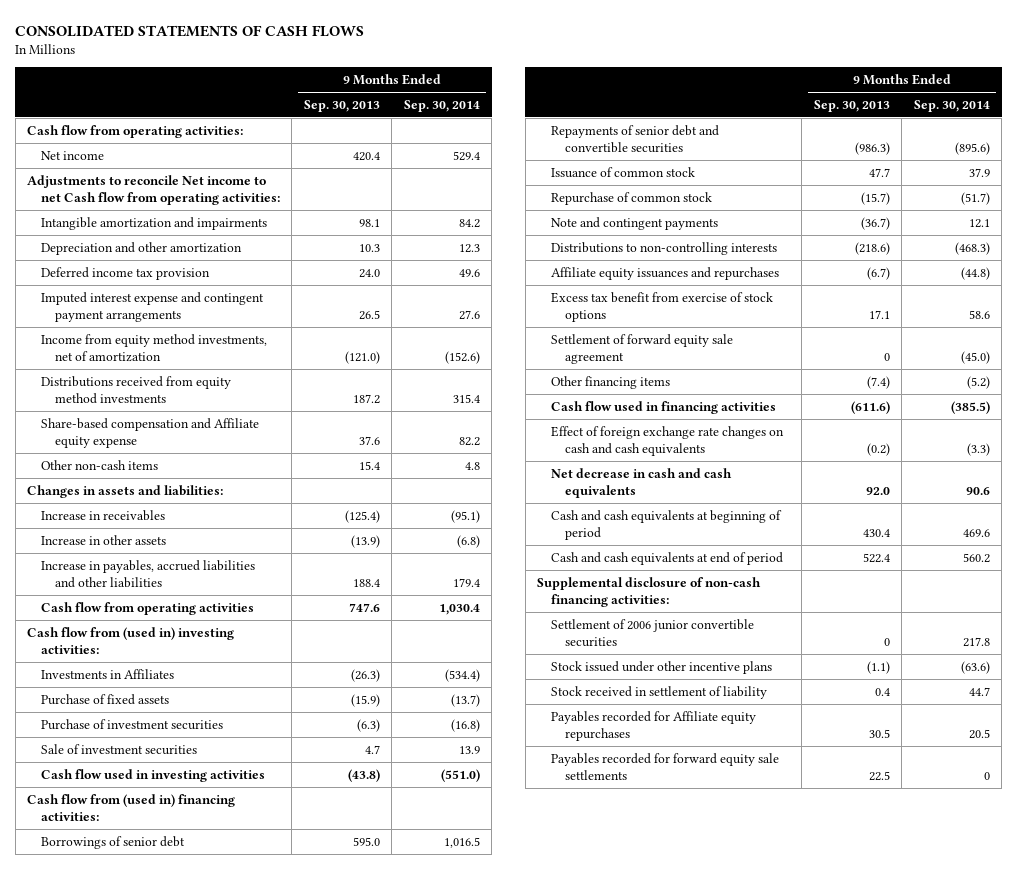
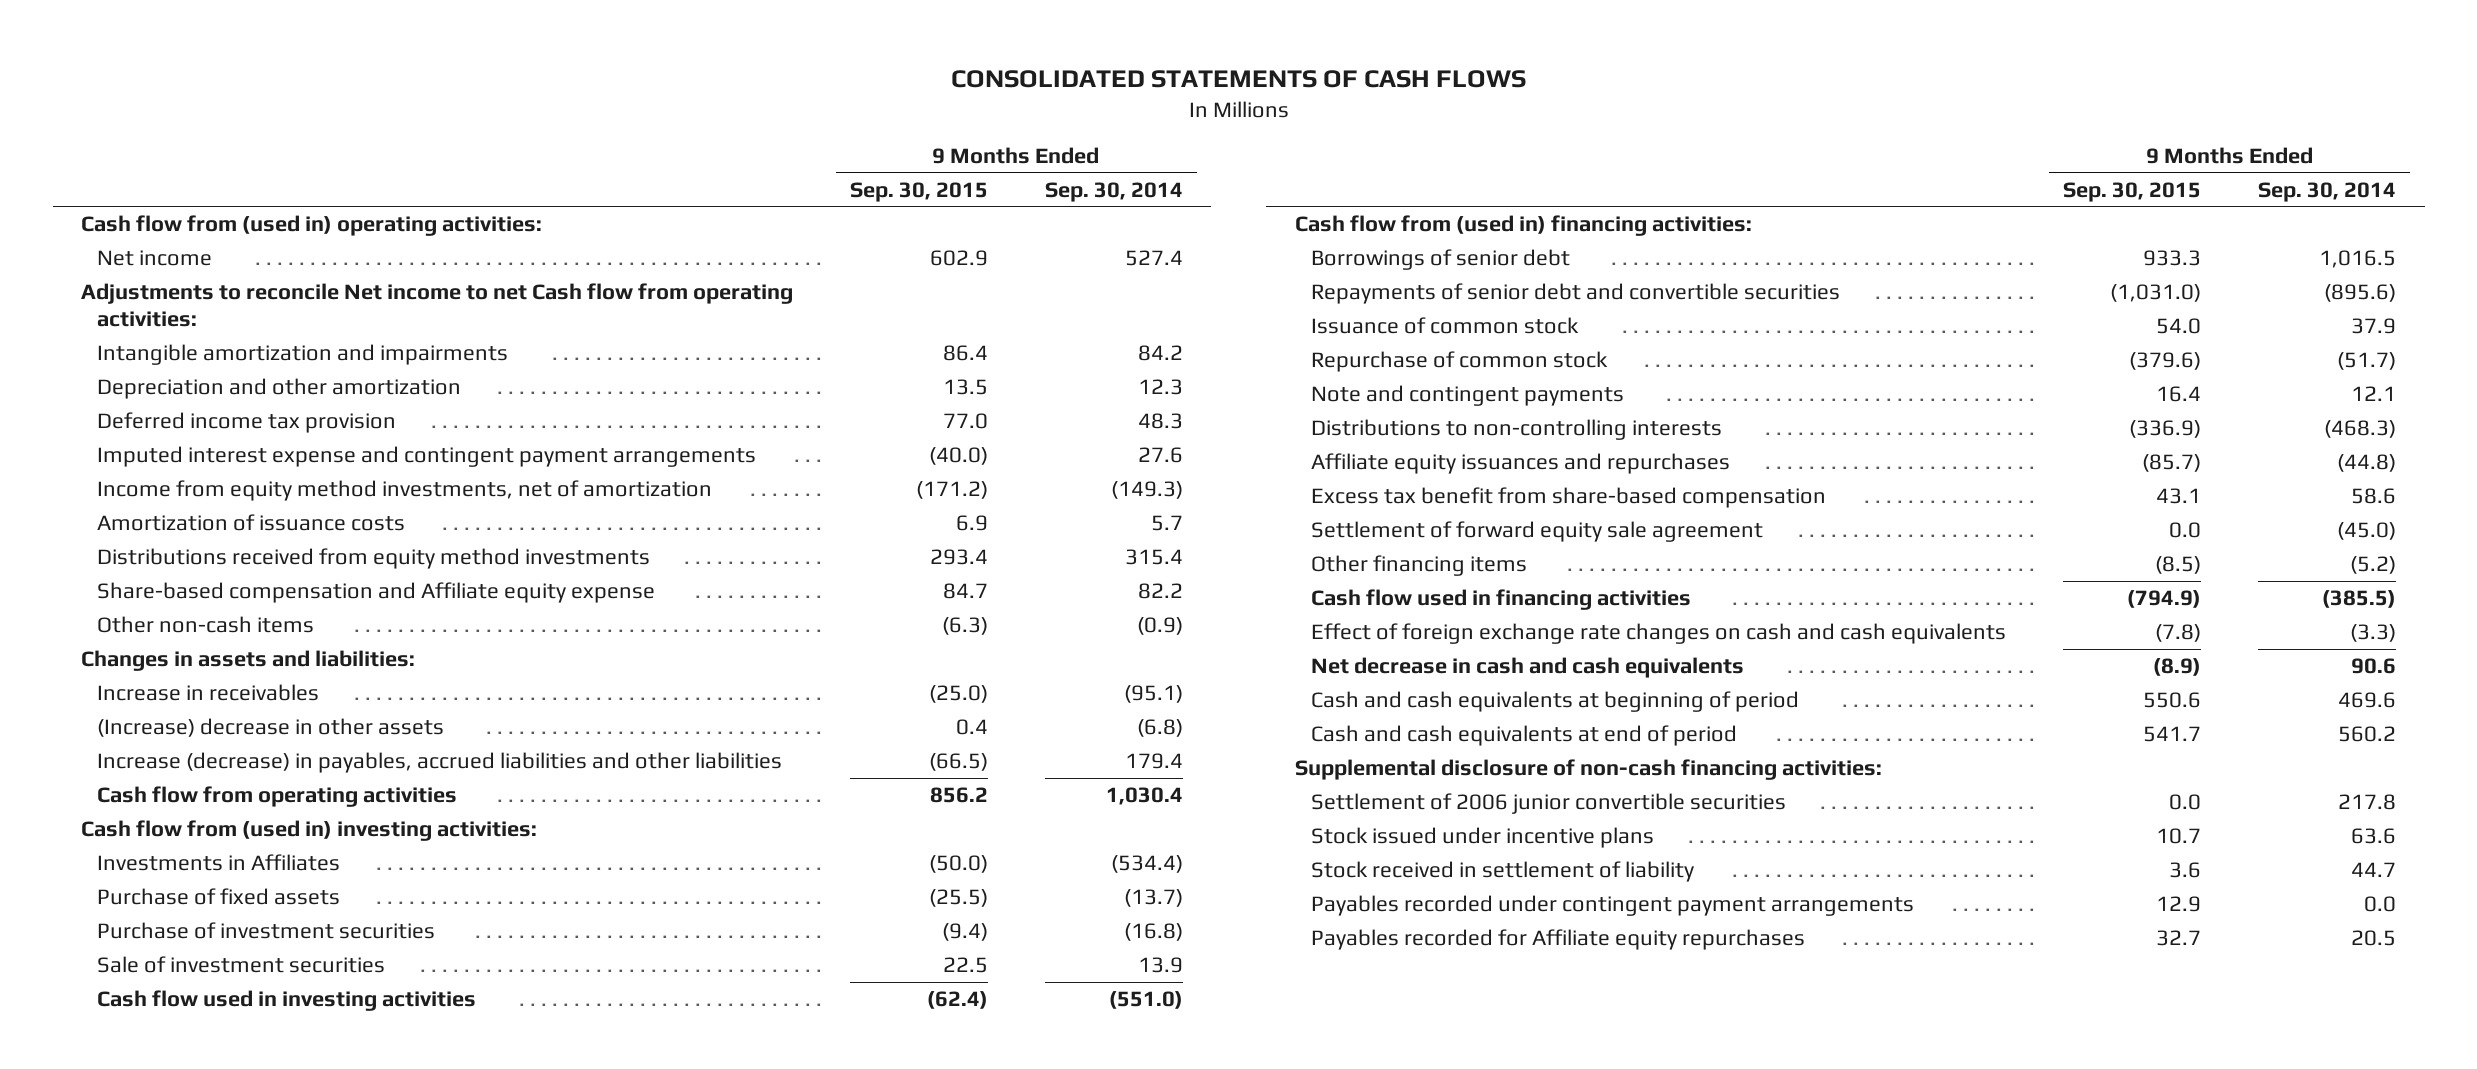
[303,99,380,112] Sep. 30, 2013 -> none
none -> [849,181,988,202] Sep. 30, 2015
[27,124,244,138] Cash flow from operating activities: -> [81,215,543,237] Cash flow from (used in) operating activities:
[452,150,480,161] 529.4 -> [1124,250,1183,267] 527.4
[458,268,480,277] 49.6 -> [1137,413,1183,430] 48.3
[444,350,480,364] (152.6) -> [1110,481,1183,500] (149.3)
none -> [97,514,406,532] Amortization of issuance costs
[464,461,480,470] 4.8 -> [1136,617,1183,636] (0.9)
[41,534,167,545] Increase in other assets -> [97,718,445,738] (Increase) decrease in other assets
[41,559,256,588] Increase in payables, accrued liabilities and other liabilities -> [97,752,783,774] Increase (decrease) in payables, accrued liabilities and other liabilities
[551,291,774,322] Excess tax benefit from exercise of stock options -> [1310,487,1826,509] Excess tax benefit from share-based compensation
[551,660,773,674] Stock issued under other incentive plans -> [1310,827,1654,849] Stock issued under incentive plans
[960,660,990,674] (63.6) -> [2351,828,2397,845] 63.6
none -> [1310,895,1914,917] Payables recorded under contingent payment arrangements
[551,752,780,780] Payables recorded for forward equity sale settlements -> none

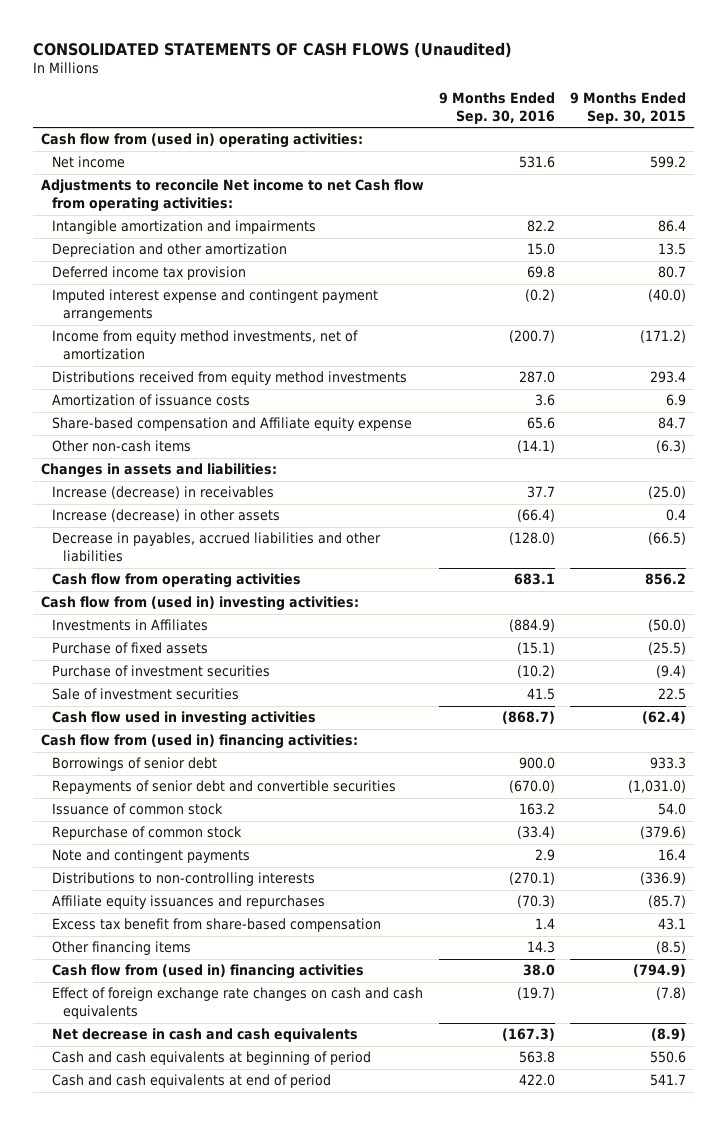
[950,69,1526,88] CONSOLIDATED STATEMENTS OF CASH FLOWS -> [33,41,513,58] CONSOLIDATED STATEMENTS OF CASH FLOWS (Unaudited)
[1044,181,1183,202] Sep. 30, 2014 -> none
none -> [439,92,556,124] 9 Months Ended Sep. 30, 2016
[929,250,988,267] 602.9 -> [650,156,687,169] 599.2
[942,413,988,430] 77.0 -> [658,266,687,279] 80.7
[97,514,406,532] Amortization of issuance costs -> [51,394,250,407] Amortization of issuance costs
[97,684,320,702] Increase in receivables -> [51,486,274,500] Increase (decrease) in receivables
[97,718,445,738] (Increase) decrease in other assets -> [51,509,280,523] Increase (decrease) in other assets
[97,752,783,774] Increase (decrease) in payables, accrued liabilities and other liabilities -> [51,532,381,563] Decrease in payables, accrued liabilities and other liabilities
[1310,521,1763,543] Settlement of forward equity sale agreement -> none
[1310,589,1691,611] Cash flow used in financing activities -> [51,964,364,980] Cash flow from (used in) financing activities
[1294,759,1882,781] Supplemental disclosure of non-cash financing activities: -> none
[1310,793,1786,815] Settlement of 2006 junior convertible securities -> none
[1310,827,1654,849] Stock issued under incentive plans -> none
[1310,861,1694,883] Stock received in settlement of liability -> none
[1310,895,1914,917] Payables recorded under contingent payment arrangements -> none
[1310,929,1805,951] Payables recorded for Affiliate equity repurchases -> none

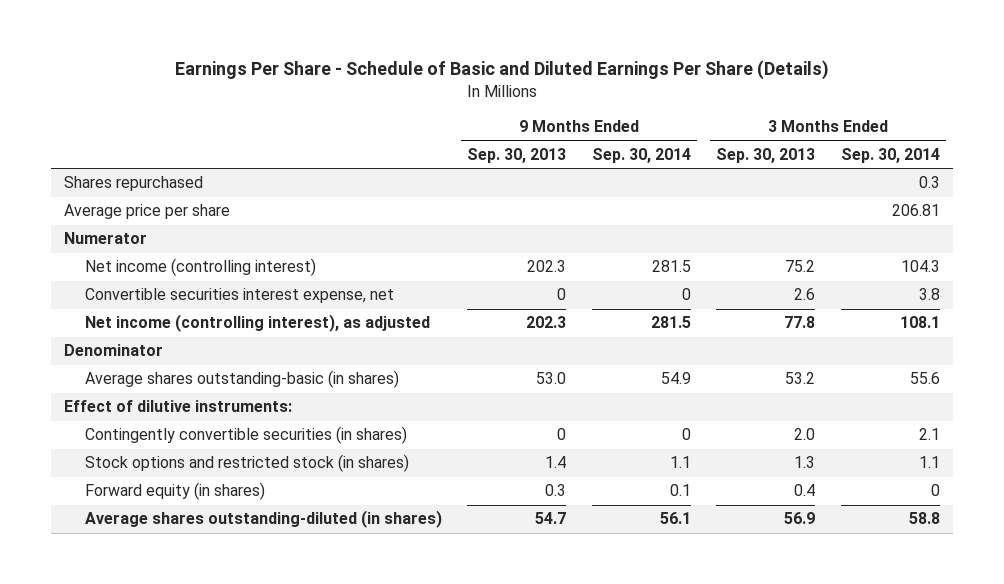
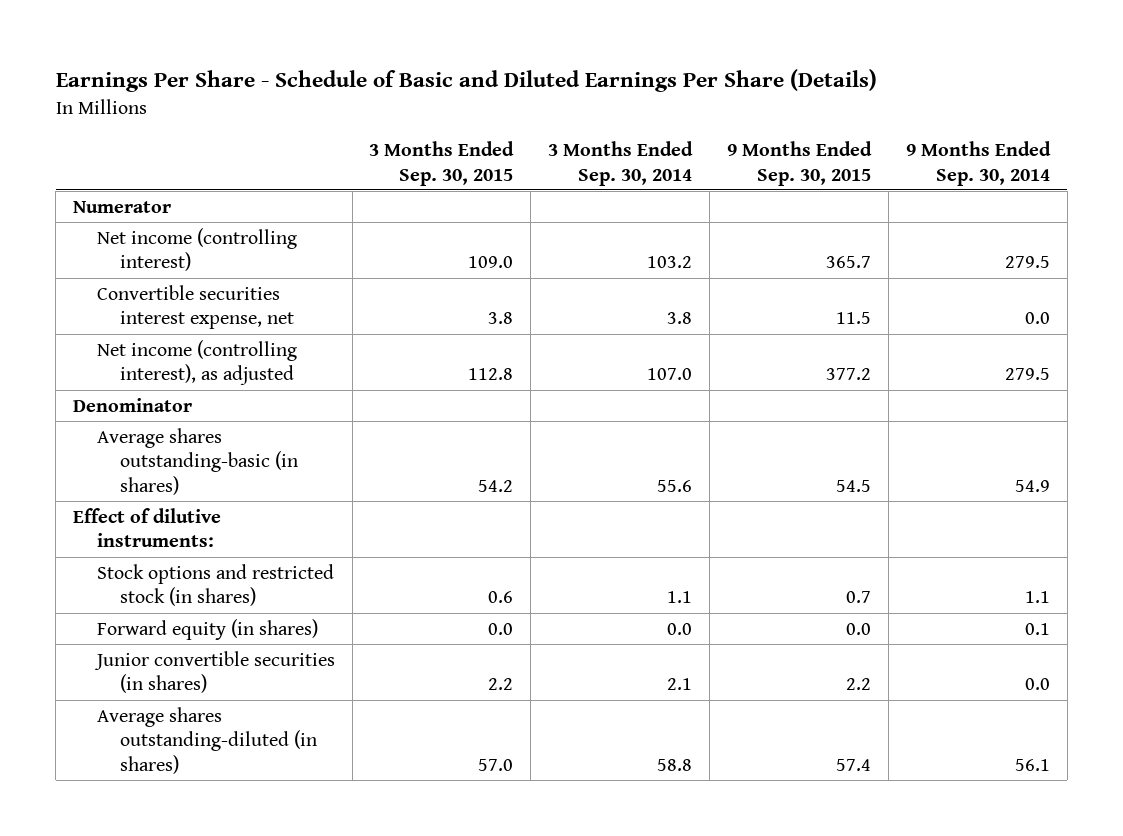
[467,147,567,163] Sep. 30, 2013 -> none
[716,147,816,163] Sep. 30, 2013 -> none
none -> [369,141,515,186] 3 Months Ended Sep. 30, 2015
none -> [726,141,872,186] 9 Months Ended Sep. 30, 2015
[63,176,203,192] Shares repurchased -> none
[63,204,230,220] Average price per share -> none
[651,260,691,273] 281.5 -> [1004,256,1050,269] 279.5
[901,260,941,273] 104.3 -> [647,256,693,269] 103.2
[681,288,691,301] 0 -> [1024,312,1050,325] 0.0
[650,316,691,329] 281.5 -> [1004,368,1050,381] 279.5
[900,316,941,329] 108.1 -> [647,368,693,381] 107.0
[84,426,407,445] Contingently convertible securities (in shares) -> none
[931,484,941,497] 0 -> [667,622,693,635] 0.0
none -> [93,650,335,694] Junior convertible securities (in shares)

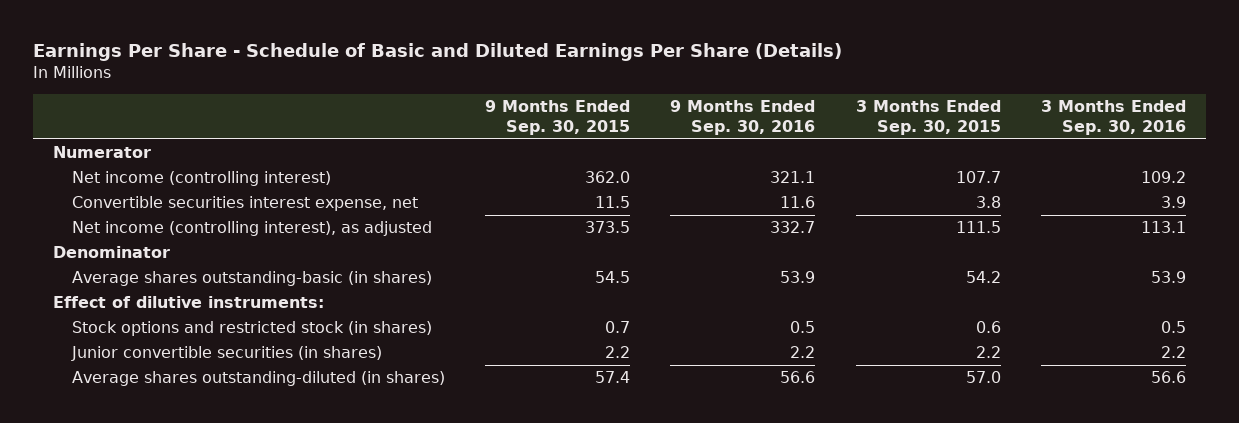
[548,141,694,186] 3 Months Ended Sep. 30, 2014 -> none
[905,141,1051,186] 9 Months Ended Sep. 30, 2014 -> none
none -> [670,99,816,135] 9 Months Ended Sep. 30, 2016
none -> [1040,99,1186,135] 3 Months Ended Sep. 30, 2016
[468,256,514,269] 109.0 -> [955,171,1001,184] 107.7
[825,256,871,269] 365.7 -> [585,171,631,184] 362.0
[468,368,514,381] 112.8 -> [955,221,1001,234] 111.5
[825,368,871,381] 377.2 -> [585,221,631,234] 373.5
[96,618,318,640] Forward equity (in shares) -> none

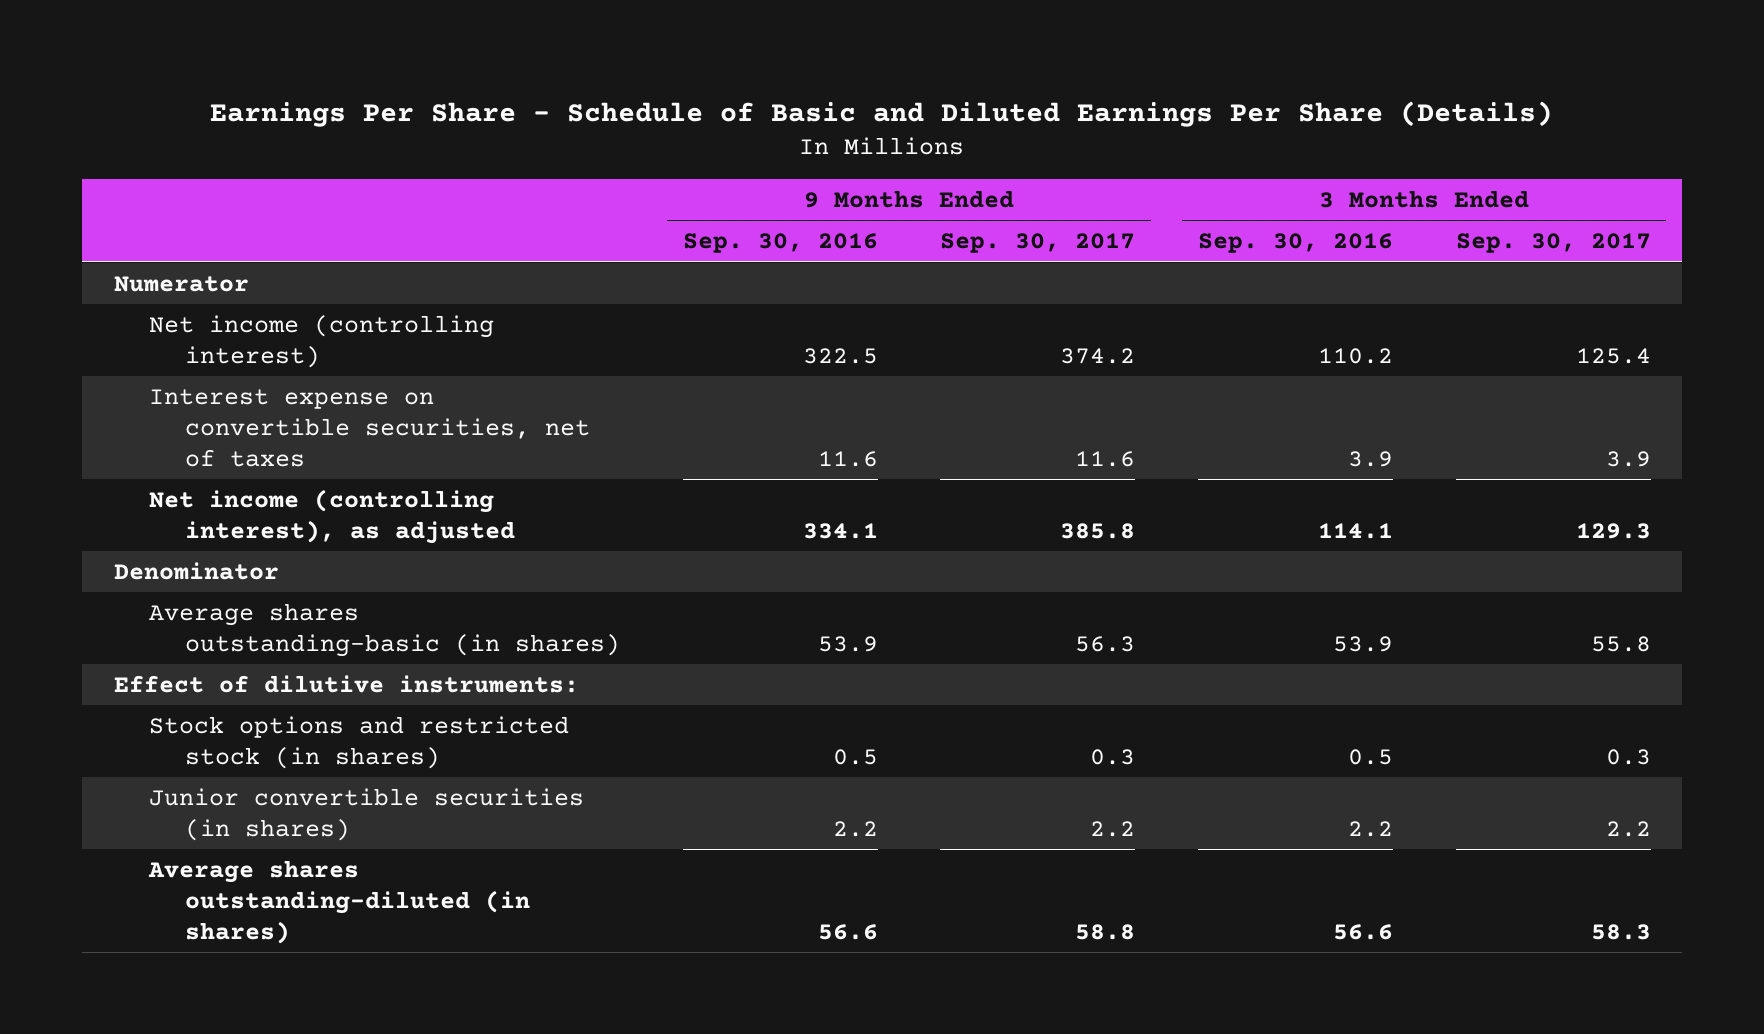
[485,99,631,135] 9 Months Ended Sep. 30, 2015 -> none
[855,99,1001,135] 3 Months Ended Sep. 30, 2015 -> none
none -> [940,233,1136,254] Sep. 30, 2017
none -> [1455,233,1651,254] Sep. 30, 2017
[770,171,816,184] 321.1 -> [802,347,878,364] 322.5
[1140,171,1186,184] 109.2 -> [1318,347,1394,364] 110.2
[72,196,419,212] Convertible securities interest expense, net -> [149,388,591,467] Interest expense on convertible securities, net of taxes
[770,221,816,234] 332.7 -> [802,522,878,539] 334.1
[1140,221,1186,234] 113.1 -> [1318,522,1394,539] 114.1

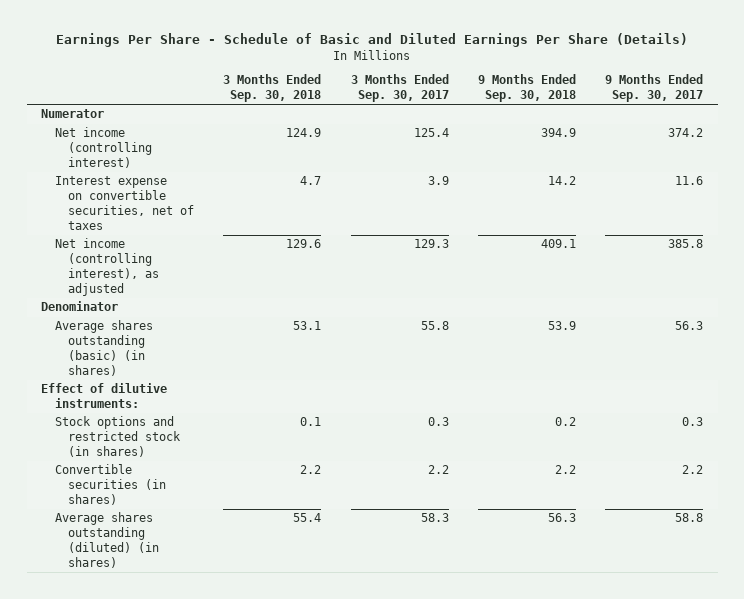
[682,233,878,254] Sep. 30, 2016 -> none
[1198,233,1394,254] Sep. 30, 2016 -> none
none -> [223,74,322,103] 3 Months Ended Sep. 30, 2018
none -> [477,74,576,103] 9 Months Ended Sep. 30, 2018
[149,602,621,657] Average shares outstanding-basic (in shares) -> [54,320,153,376] Average shares outstanding (basic) (in shares)
[149,787,585,841] Junior convertible securities (in shares) -> [54,464,167,505] Convertible securities (in shares)
[148,859,531,944] Average shares outstanding-diluted (in shares) -> [54,512,160,568] Average shares outstanding (diluted) (in shares)

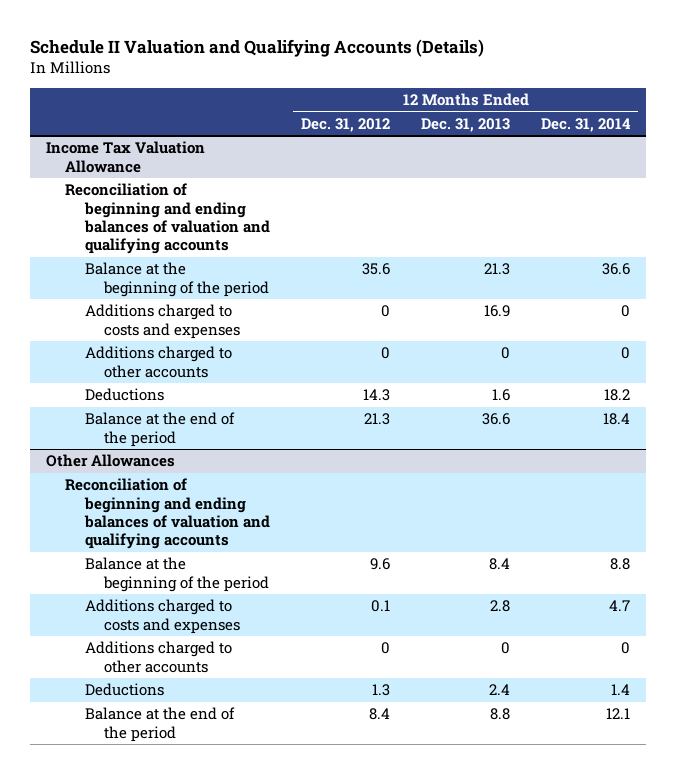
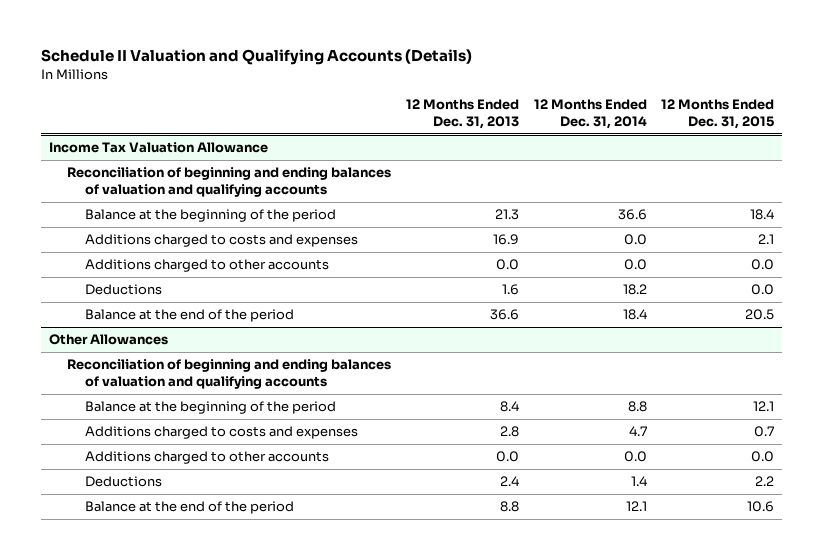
[300,117,390,132] Dec. 31, 2012 -> none
none -> [661,99,775,129] 12 Months Ended Dec. 31, 2015
[621,305,631,318] 0 -> [623,234,647,246] 0.0
[501,347,511,360] 0 -> [495,259,519,271] 0.0
[621,347,631,360] 0 -> [623,259,647,271] 0.0
[501,642,511,655] 0 -> [495,451,519,463] 0.0
[621,642,631,655] 0 -> [623,451,647,463] 0.0

